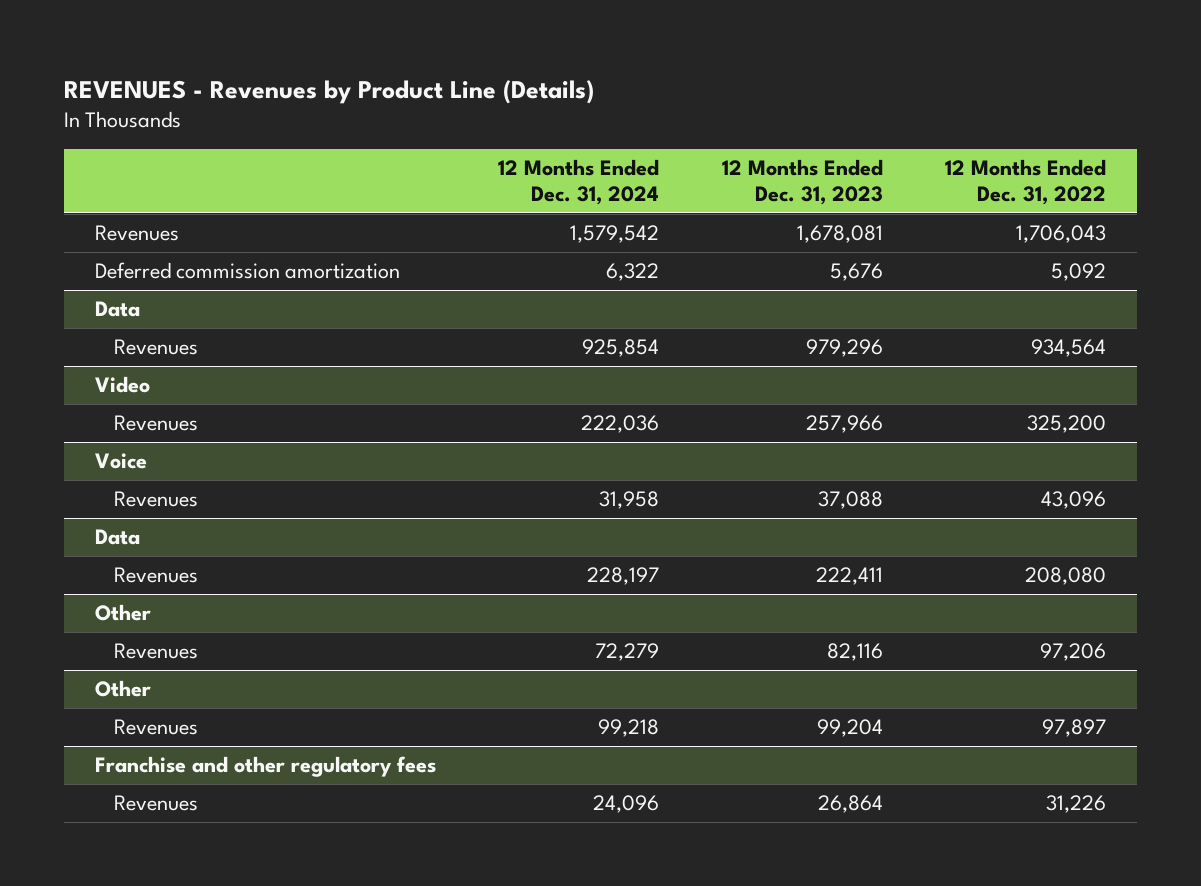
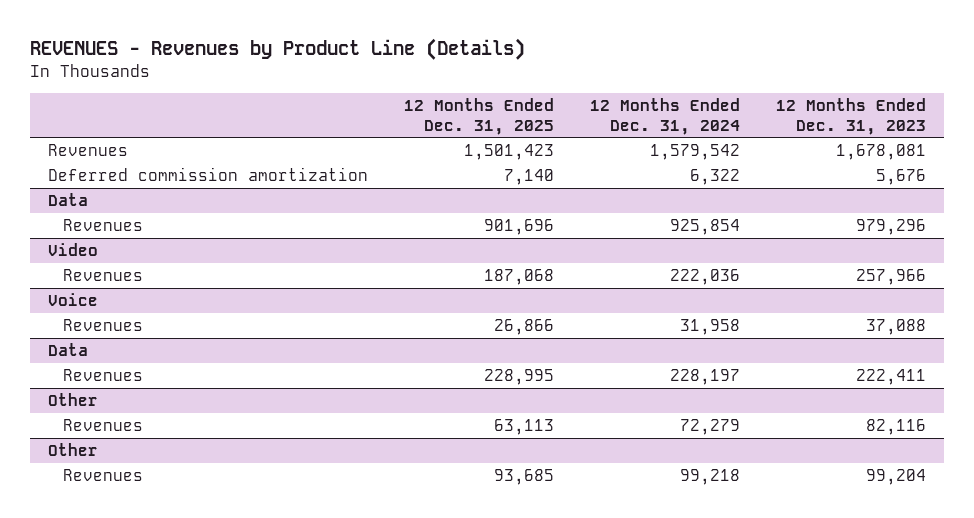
[945,159,1107,206] 12 Months Ended Dec. 31, 2022 -> none
none -> [404,97,555,135] 12 Months Ended Dec. 31, 2025
[94,756,436,778] Franchise and other regulatory fees -> none
[113,795,198,812] Revenues -> none

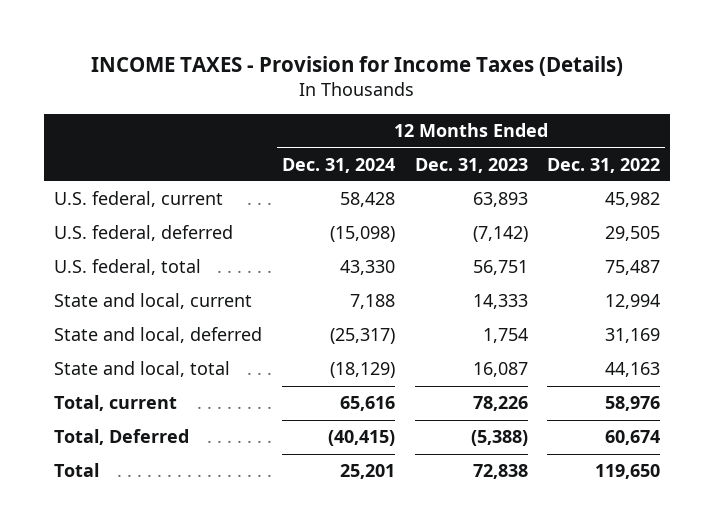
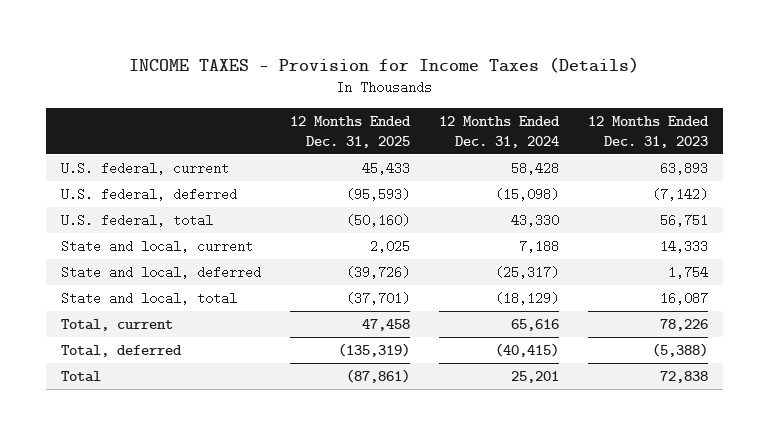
[547,157,661,173] Dec. 31, 2022 -> none
none -> [289,116,411,148] 12 Months Ended Dec. 31, 2025
[54,429,190,446] Total, Deferred -> [60,345,182,358] Total, deferred

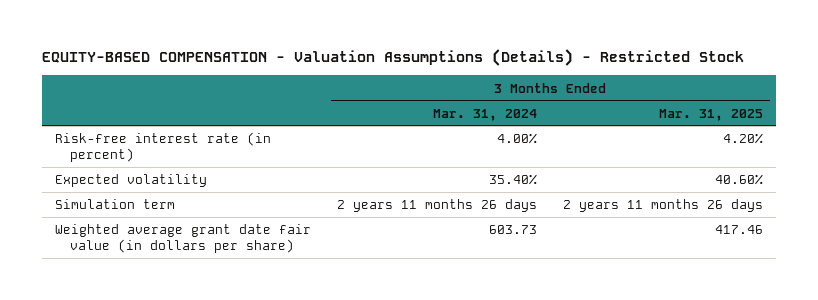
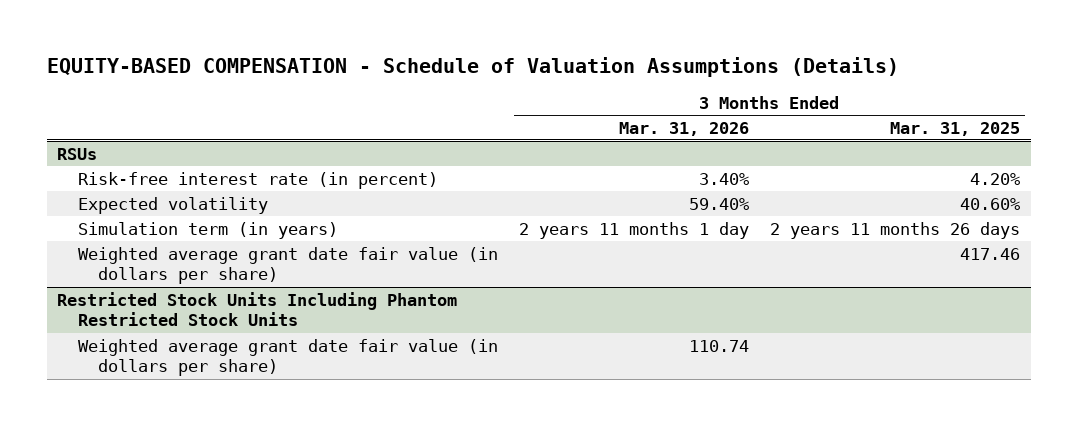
[41,49,744,67] EQUITY-BASED COMPENSATION - Valuation Assumptions (Details) - Restricted Stock -> [46,57,899,78] EQUITY-BASED COMPENSATION - Schedule of Valuation Assumptions (Details)
[433,108,538,121] Mar. 31, 2024 -> none
none -> [618,121,749,136] Mar. 31, 2026
none -> [57,147,98,160] RSUs
[55,199,176,210] Simulation term -> [77,221,338,239] Simulation term (in years)
none -> [57,291,458,327] Restricted Stock Units Including Phantom Restricted Stock Units
none -> [77,338,498,377] Weighted average grant date fair value (in dollars per share)

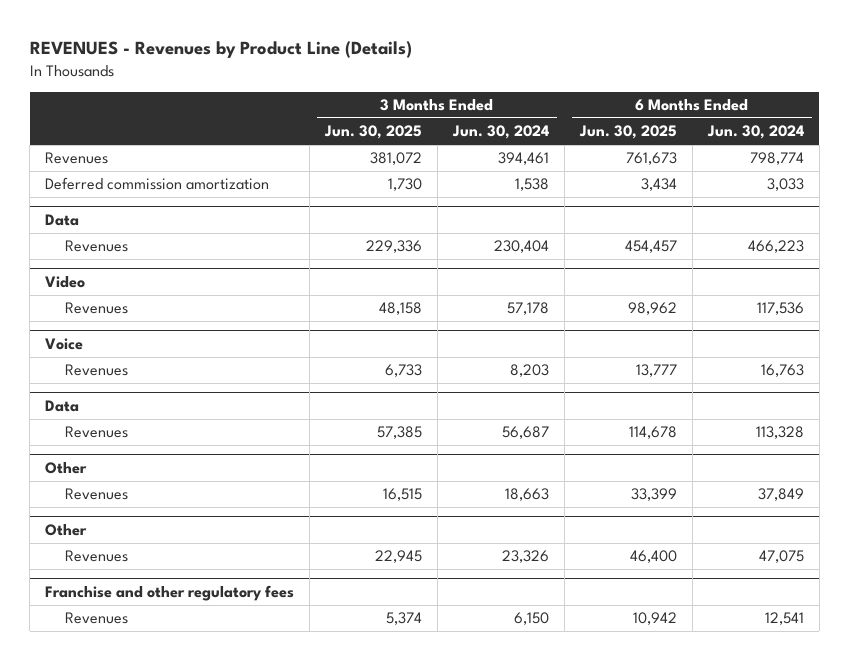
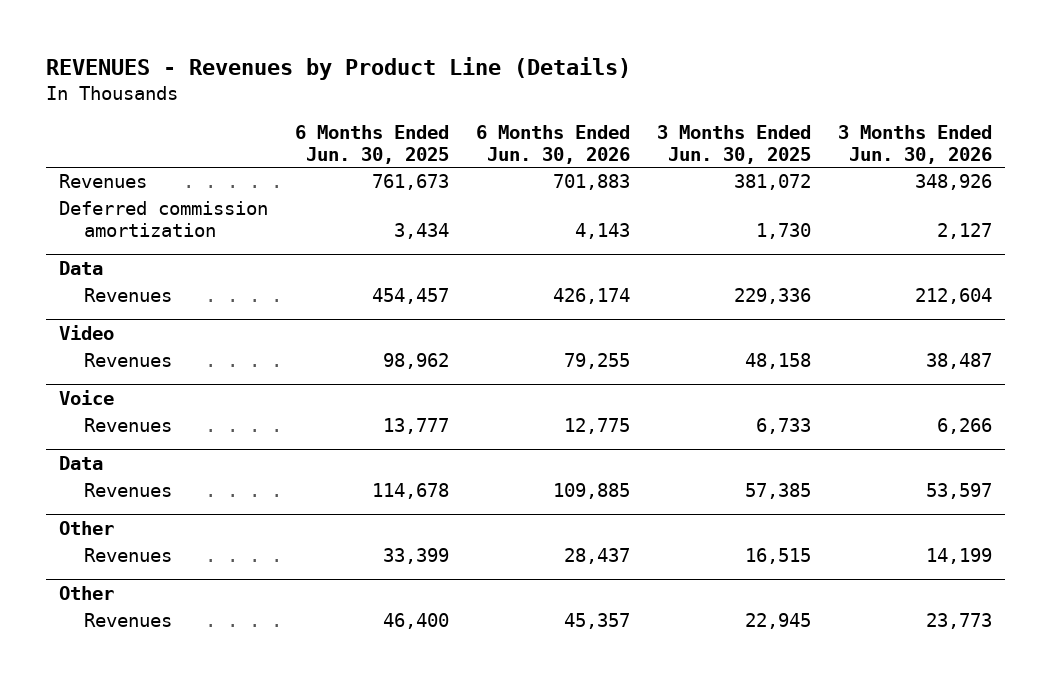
[452,125,550,140] Jun. 30, 2024 -> none
[706,125,804,140] Jun. 30, 2024 -> none
none -> [475,125,630,164] 6 Months Ended Jun. 30, 2026
none -> [837,125,992,164] 3 Months Ended Jun. 30, 2026
[45,584,295,601] Franchise and other regulatory fees -> none
[65,612,129,625] Revenues -> none

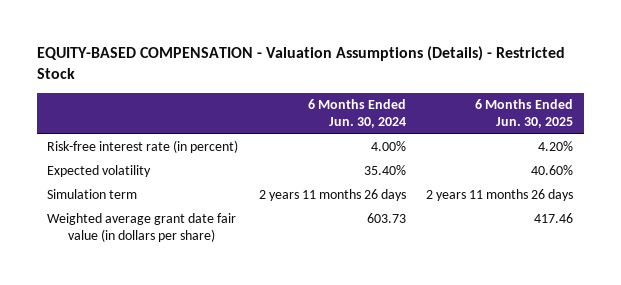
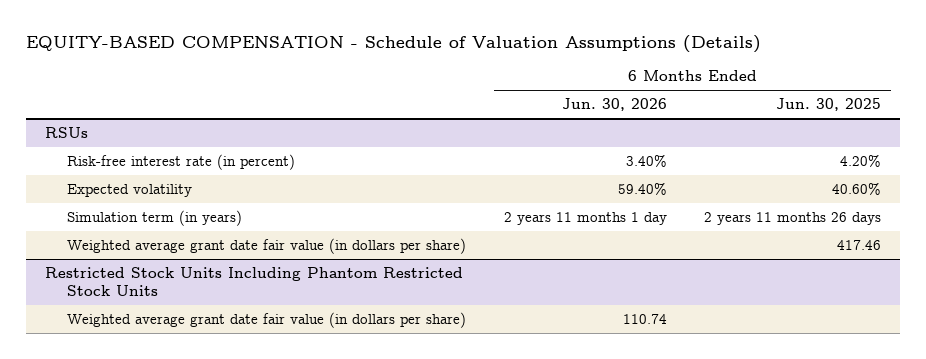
[37,46,566,80] EQUITY-BASED COMPENSATION - Valuation Assumptions (Details) - Restricted Stock -> [25,34,761,53] EQUITY-BASED COMPENSATION - Schedule of Valuation Assumptions (Details)
[307,98,406,129] 6 Months Ended Jun. 30, 2024 -> none
none -> [561,98,667,112] Jun. 30, 2026
none -> [44,126,88,138] RSUs
[47,189,138,200] Simulation term -> [66,209,242,226] Simulation term (in years)
none -> [44,266,463,297] Restricted Stock Units Including Phantom Restricted Stock Units
none -> [66,311,466,328] Weighted average grant date fair value (in dollars per share)

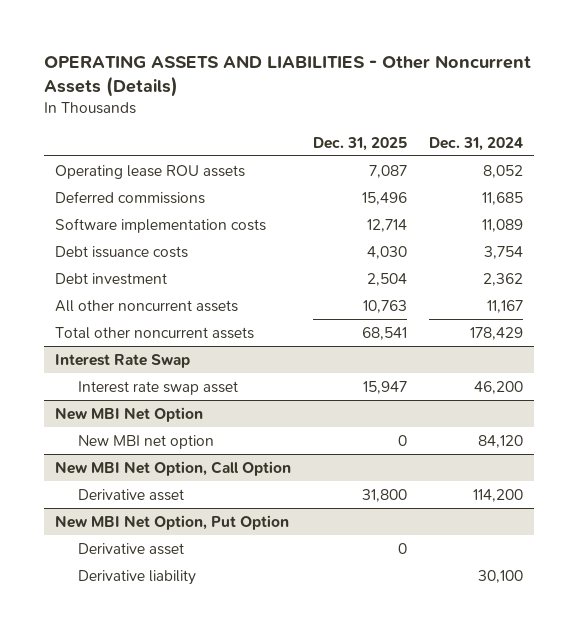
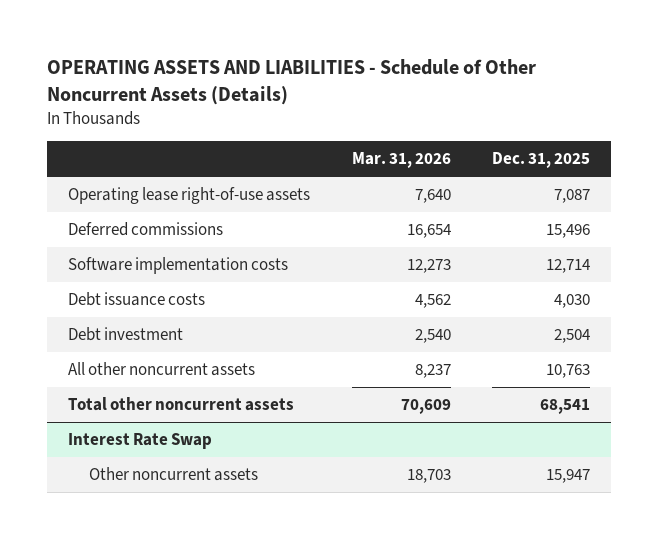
[43,54,531,98] OPERATING ASSETS AND LIABILITIES - Other Noncurrent Assets (Details) -> [47,59,537,105] OPERATING ASSETS AND LIABILITIES - Schedule of Other Noncurrent Assets (Details)
[428,136,523,151] Dec. 31, 2024 -> none
none -> [351,152,451,169] Mar. 31, 2026
[54,164,245,179] Operating lease ROU assets -> [68,187,311,205] Operating lease right-of-use assets
[54,406,203,422] New MBI Net Option -> none
[78,434,215,449] New MBI net option -> none
[54,460,291,476] New MBI Net Option, Call Option -> none
[78,488,185,501] Derivative asset -> none
[54,514,289,530] New MBI Net Option, Put Option -> none
[78,542,185,555] Derivative asset -> none
[78,569,197,585] Derivative liability -> none
[78,380,239,395] Interest rate swap asset -> [89,467,259,482] Other noncurrent assets

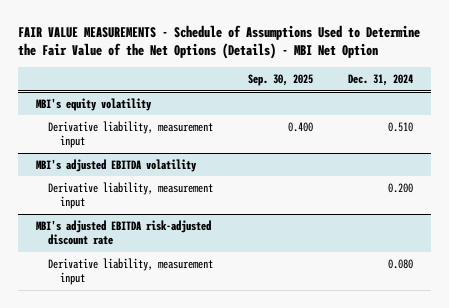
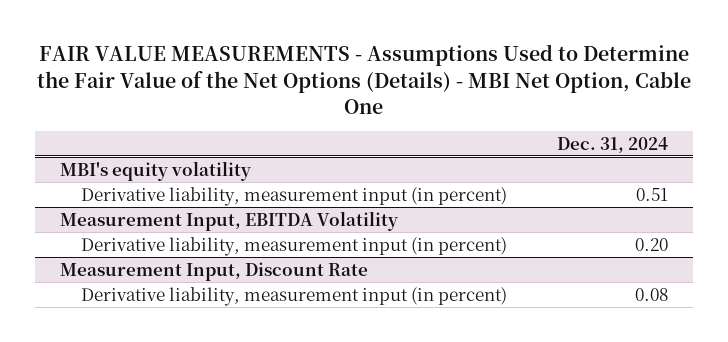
[18,24,421,60] FAIR VALUE MEASUREMENTS - Schedule of Assumptions Used to Determine the Fair Value of the Net Options (Details) - MBI Net Option -> [36,44,691,115] FAIR VALUE MEASUREMENTS - Assumptions Used to Determine the Fair Value of the Net Options (Details) - MBI Net Option, Cable One
[247,74,313,87] Sep. 30, 2025 -> none
[47,120,213,149] Derivative liability, measurement input -> [81,186,508,206] Derivative liability, measurement input (in percent)
[387,121,413,132] 0.510 -> [635,187,668,201] 0.51
[35,158,197,172] MBI's adjusted EBITDA volatility -> [59,210,398,231] Measurement Input, EBITDA Volatility
[47,181,213,210] Derivative liability, measurement input -> [81,236,508,256] Derivative liability, measurement input (in percent)
[387,182,413,193] 0.200 -> [634,237,668,251] 0.20
[35,219,211,246] MBI's adjusted EBITDA risk-adjusted discount rate -> [59,261,368,281] Measurement Input, Discount Rate
[47,257,213,286] Derivative liability, measurement input -> [81,286,508,306] Derivative liability, measurement input (in percent)
[387,258,413,269] 0.080 -> [634,287,668,301] 0.08

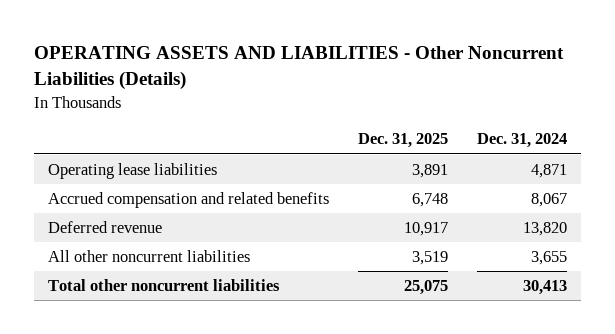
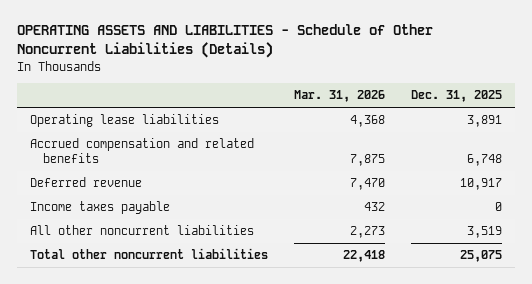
[33,46,564,91] OPERATING ASSETS AND LIABILITIES - Other Noncurrent Liabilities (Details) -> [16,24,433,59] OPERATING ASSETS AND LIABILITIES - Schedule of Other Noncurrent Liabilities (Details)
[476,133,567,149] Dec. 31, 2024 -> none
none -> [293,90,385,103] Mar. 31, 2026
none -> [29,201,170,215] Income taxes payable

